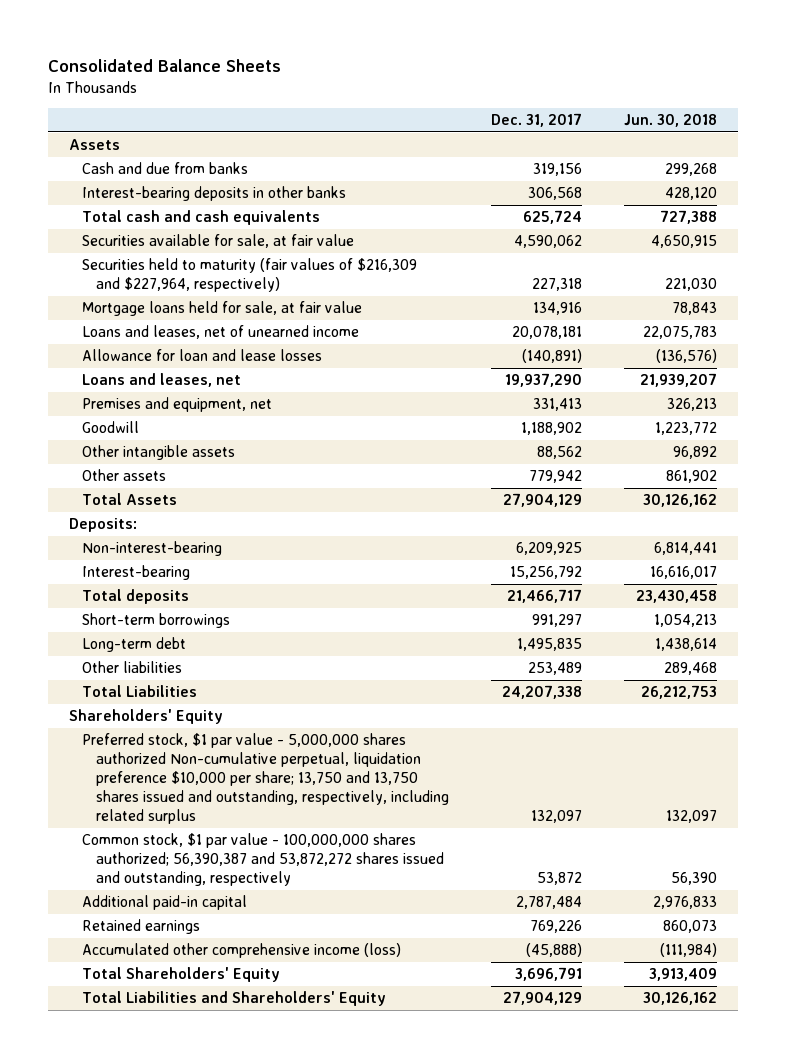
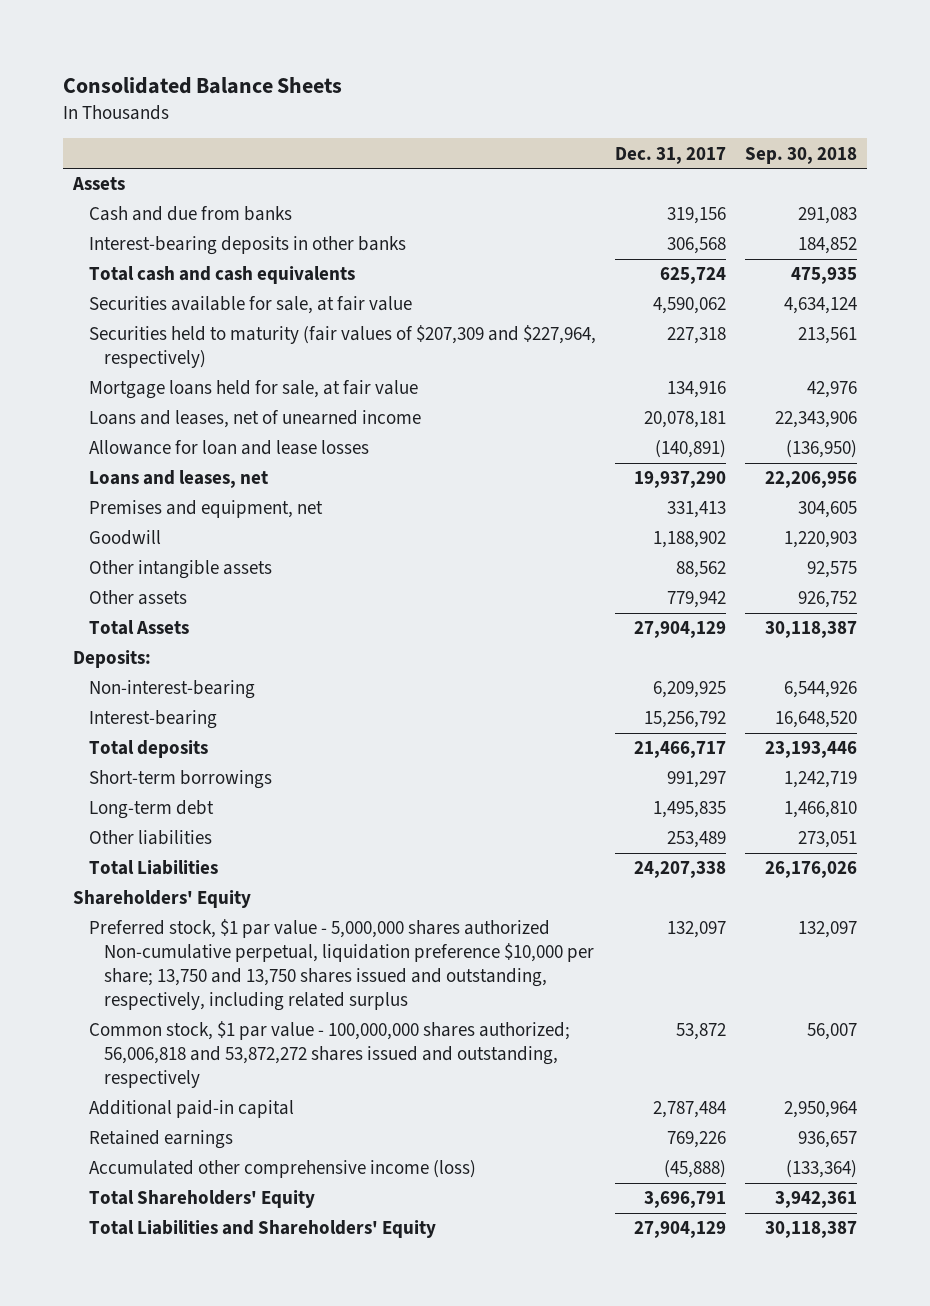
[623,114,717,128] Jun. 30, 2018 -> none
none -> [745,146,858,164] Sep. 30, 2018
[82,258,418,293] Securities held to maturity (fair values of $216,309 and $227,964, respectively) -> [88,325,596,369] Securities held to maturity (fair values of $207,309 and $227,964, respectively)
[82,833,444,887] Common stock, $1 par value - 100,000,000 shares authorized; 56,390,387 and 53,872,272 shares issued and outstanding, respectively -> [88,1021,570,1088] Common stock, $1 par value - 100,000,000 shares authorized; 56,006,818 and 53,872,272 shares issued and outstanding, respectively

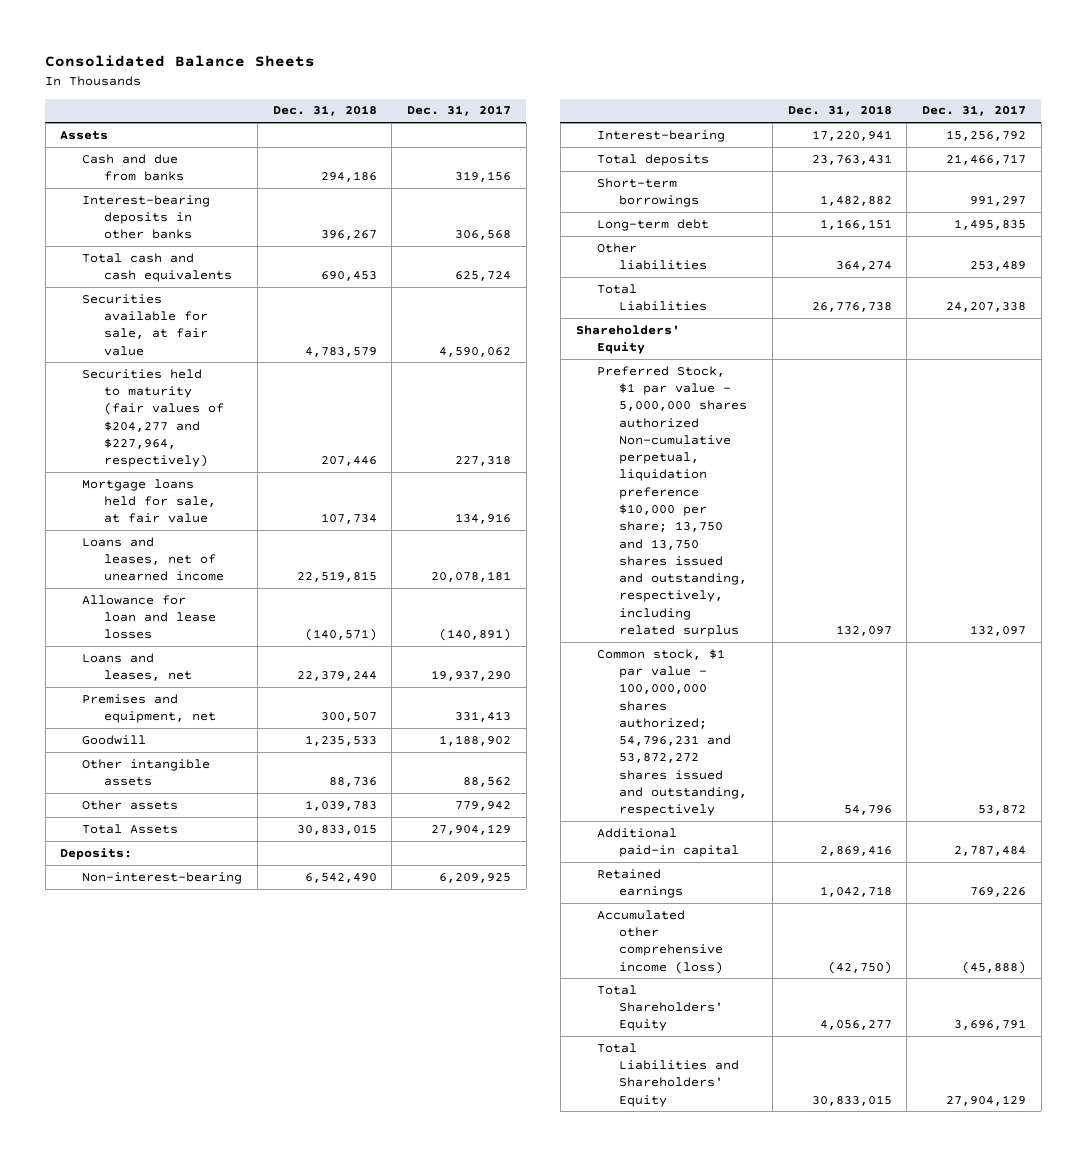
[745,146,858,164] Sep. 30, 2018 -> none
none -> [272,105,377,117] Dec. 31, 2018
[88,325,596,369] Securities held to maturity (fair values of $207,309 and $227,964, respectively) -> [82,368,225,468] Securities held to maturity (fair values of $204,277 and $227,964, respectively)
[88,919,595,1011] Preferred stock, $1 par value - 5,000,000 shares authorized Non-cumulative perpetual, liquidation preference $10,000 per share; 13,750 and 13,750 shares issued and outstanding, respectively, including related surplus -> [597,365,748,637] Preferred Stock, $1 par value - 5,000,000 shares authorized Non-cumulative perpetual, liquidation preference $10,000 per share; 13,750 and 13,750 shares issued and outstanding, respectively, including related surplus
[88,1021,570,1088] Common stock, $1 par value - 100,000,000 shares authorized; 56,006,818 and 53,872,272 shares issued and outstanding, respectively -> [597,648,748,817] Common stock, $1 par value - 100,000,000 shares authorized; 54,796,231 and 53,872,272 shares issued and outstanding, respectively

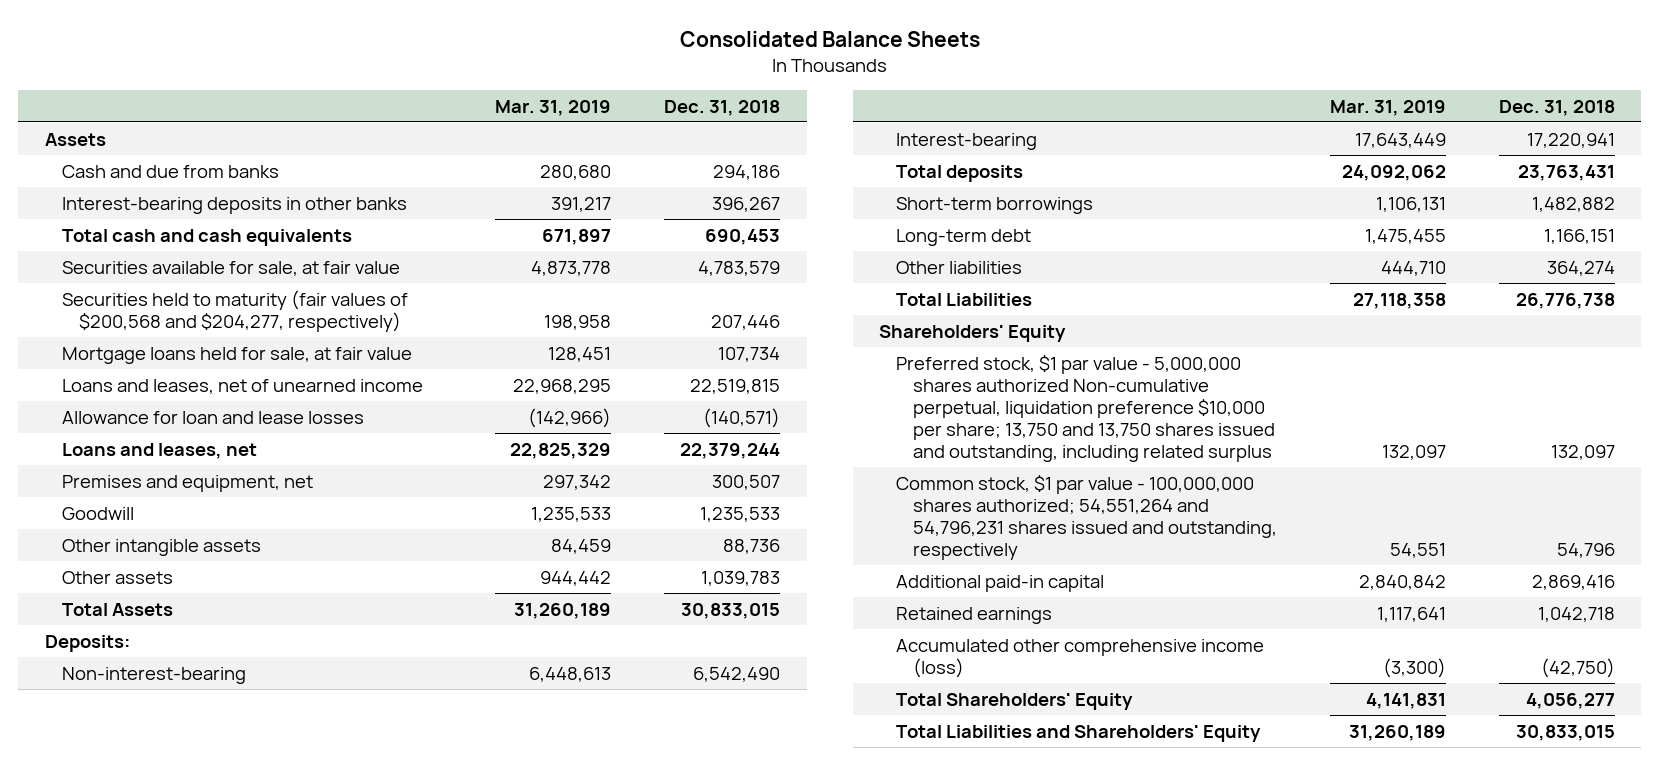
[406,105,511,117] Dec. 31, 2017 -> none
none -> [495,99,612,116] Mar. 31, 2019
[82,368,225,468] Securities held to maturity (fair values of $204,277 and $227,964, respectively) -> [61,289,408,332] Securities held to maturity (fair values of $200,568 and $204,277, respectively)
[597,365,748,637] Preferred Stock, $1 par value - 5,000,000 shares authorized Non-cumulative perpetual, liquidation preference $10,000 per share; 13,750 and 13,750 shares issued and outstanding, respectively, including related surplus -> [896,354,1276,463] Preferred stock, $1 par value - 5,000,000 shares authorized Non-cumulative perpetual, liquidation preference $10,000 per share; 13,750 and 13,750 shares issued and outstanding, including related surplus
[597,648,748,817] Common stock, $1 par value - 100,000,000 shares authorized; 54,796,231 and 53,872,272 shares issued and outstanding, respectively -> [896,474,1278,560] Common stock, $1 par value - 100,000,000 shares authorized; 54,551,264 and 54,796,231 shares issued and outstanding, respectively

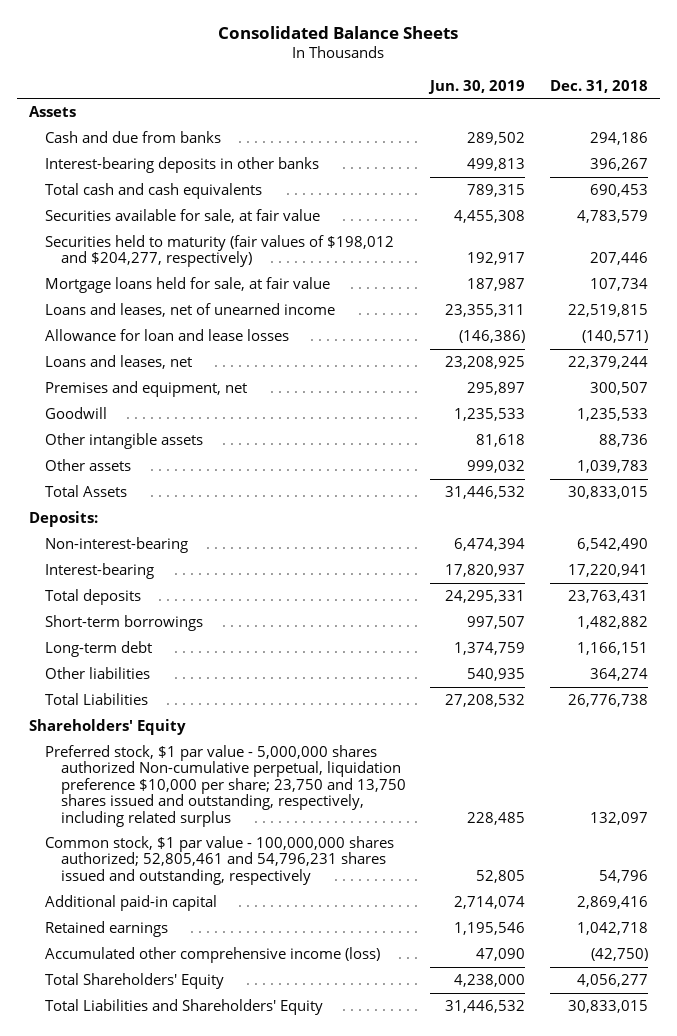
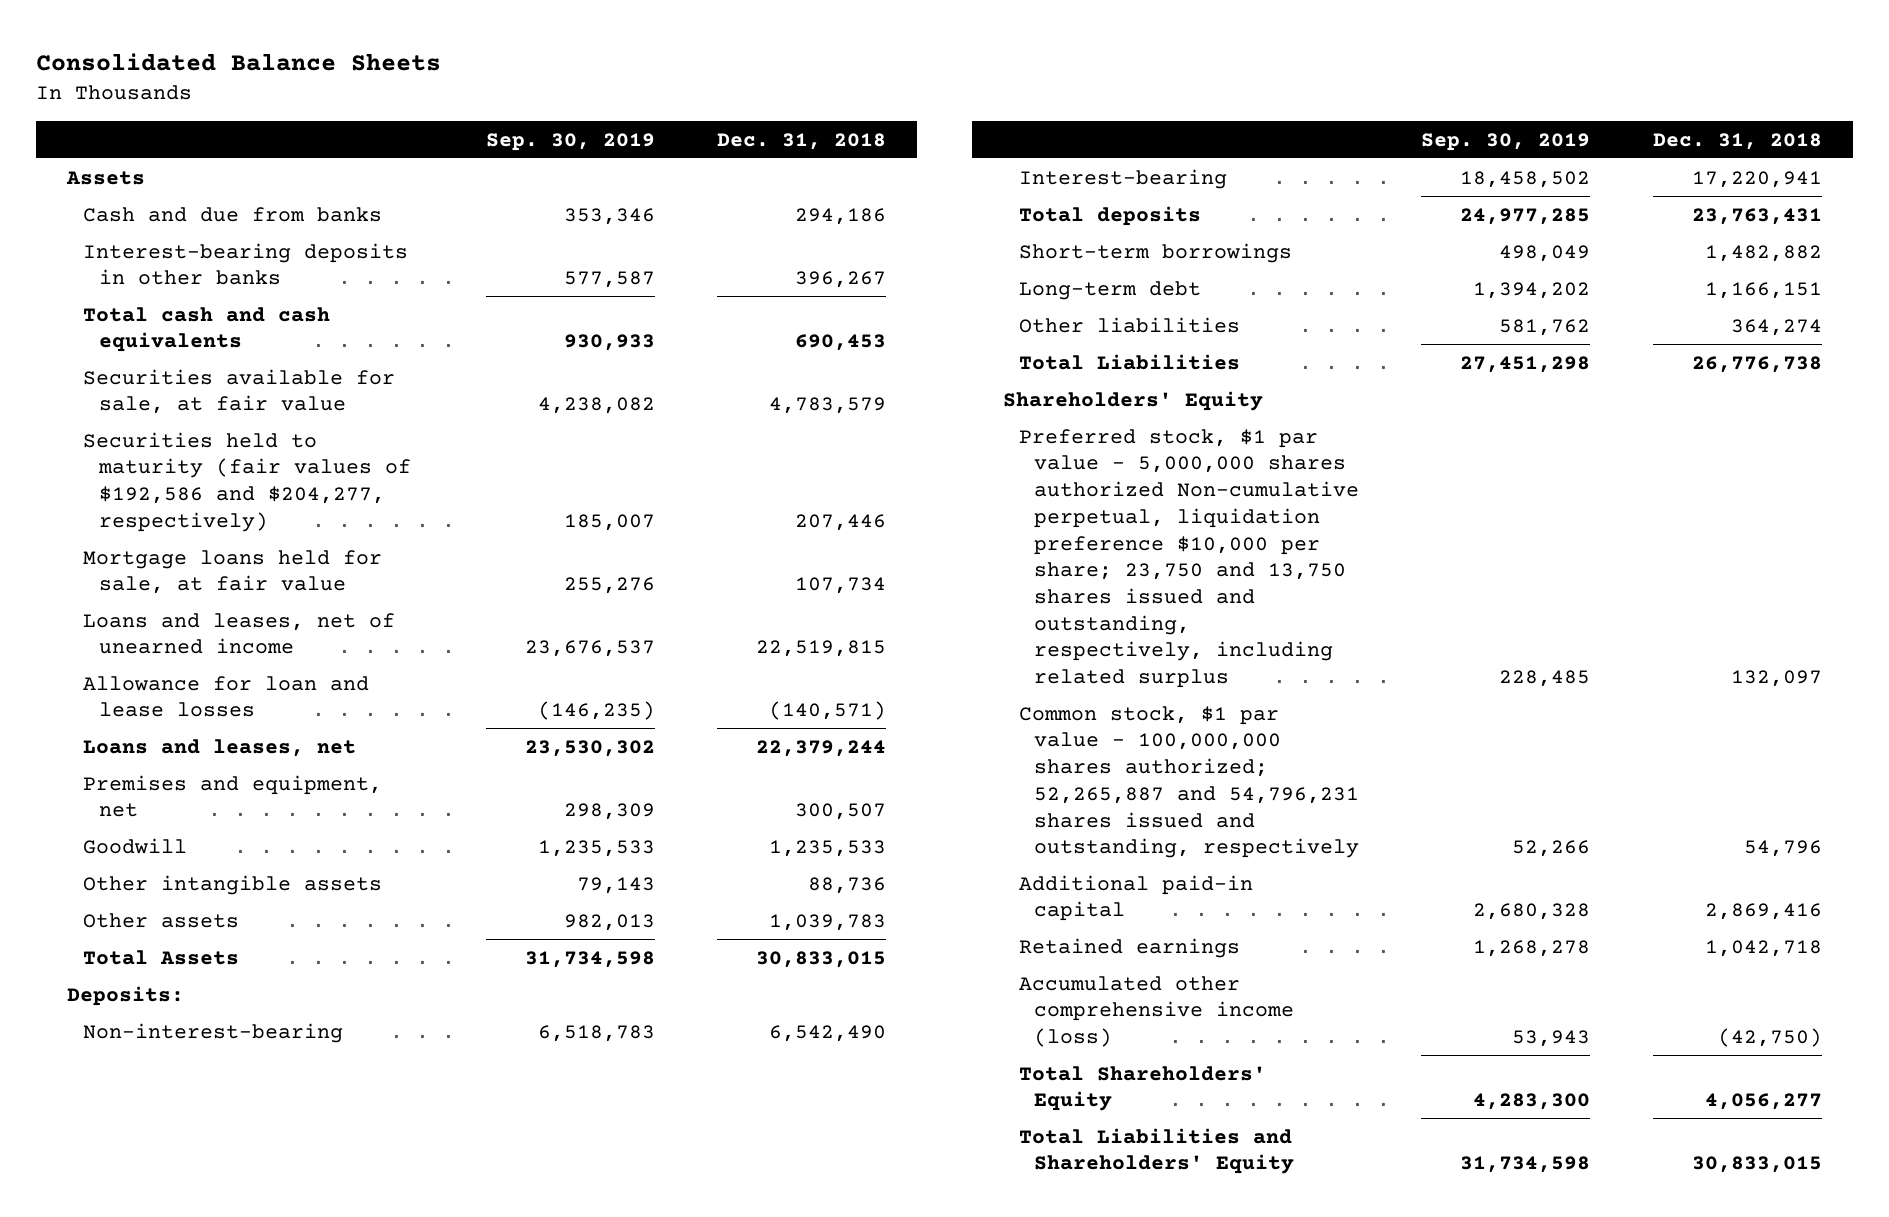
[428,79,526,94] Jun. 30, 2019 -> none
none -> [486,132,656,151] Sep. 30, 2019
[44,234,394,268] Securities held to maturity (fair values of $198,012 and $204,277, respectively) -> [83,431,412,532] Securities held to maturity (fair values of $192,586 and $204,277, respectively)
[44,835,394,885] Common stock, $1 par value - 100,000,000 shares authorized; 52,805,461 and 54,796,231 shares issued and outstanding, respectively -> [1018,705,1360,859] Common stock, $1 par value - 100,000,000 shares authorized; 52,265,887 and 54,796,231 shares issued and outstanding, respectively

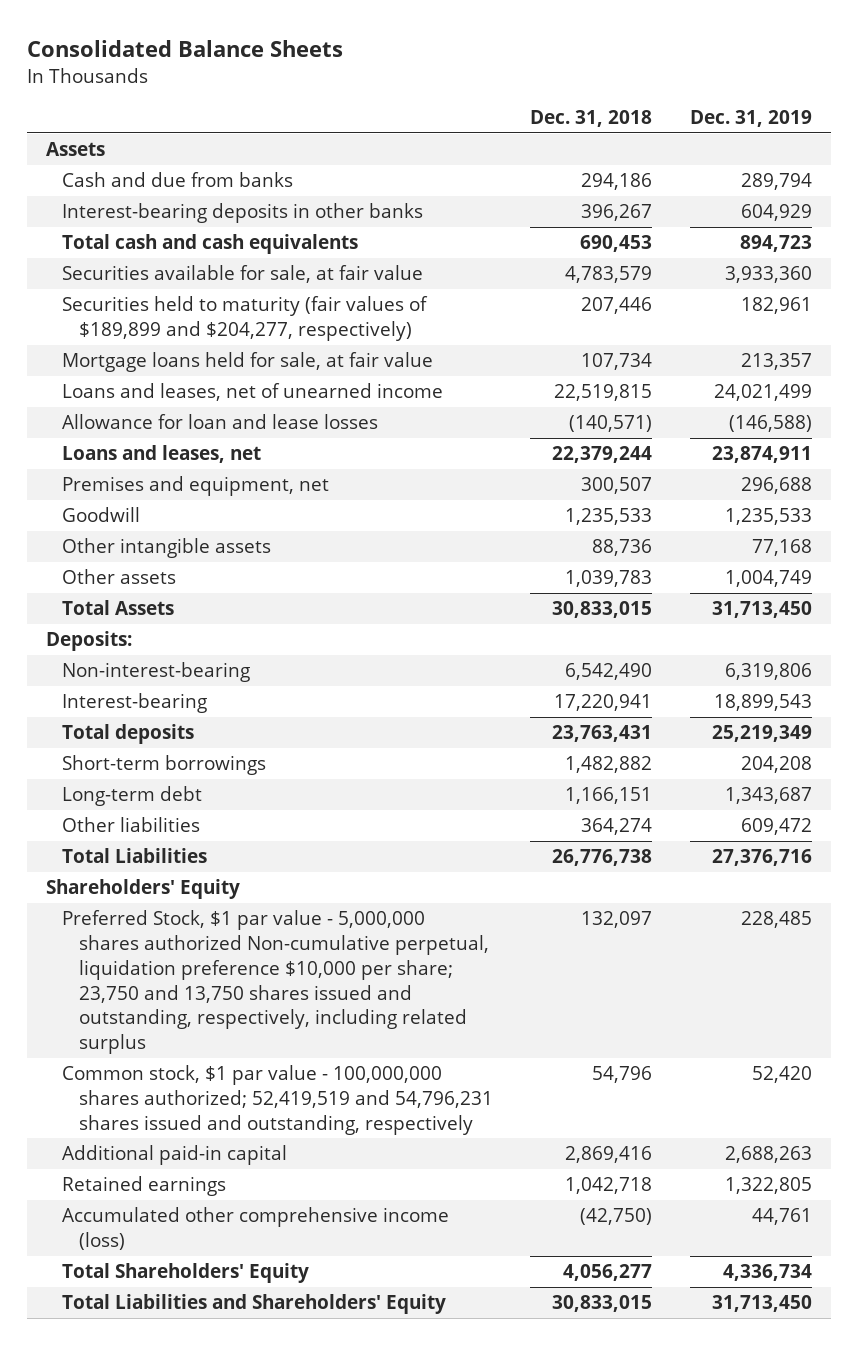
[486,132,656,151] Sep. 30, 2019 -> none
none -> [690,110,813,128] Dec. 31, 2019
[83,431,412,532] Securities held to maturity (fair values of $192,586 and $204,277, respectively) -> [62,296,429,342] Securities held to maturity (fair values of $189,899 and $204,277, respectively)
[1018,428,1360,689] Preferred stock, $1 par value - 5,000,000 shares authorized Non-cumulative perpetual, liquidation preference $10,000 per share; 23,750 and 13,750 shares issued and outstanding, respectively, including related surplus -> [62,910,489,1055] Preferred Stock, $1 par value - 5,000,000 shares authorized Non-cumulative perpetual, liquidation preference $10,000 per share; 23,750 and 13,750 shares issued and outstanding, respectively, including related surplus
[1018,705,1360,859] Common stock, $1 par value - 100,000,000 shares authorized; 52,265,887 and 54,796,231 shares issued and outstanding, respectively -> [62,1065,493,1135] Common stock, $1 par value - 100,000,000 shares authorized; 52,419,519 and 54,796,231 shares issued and outstanding, respectively

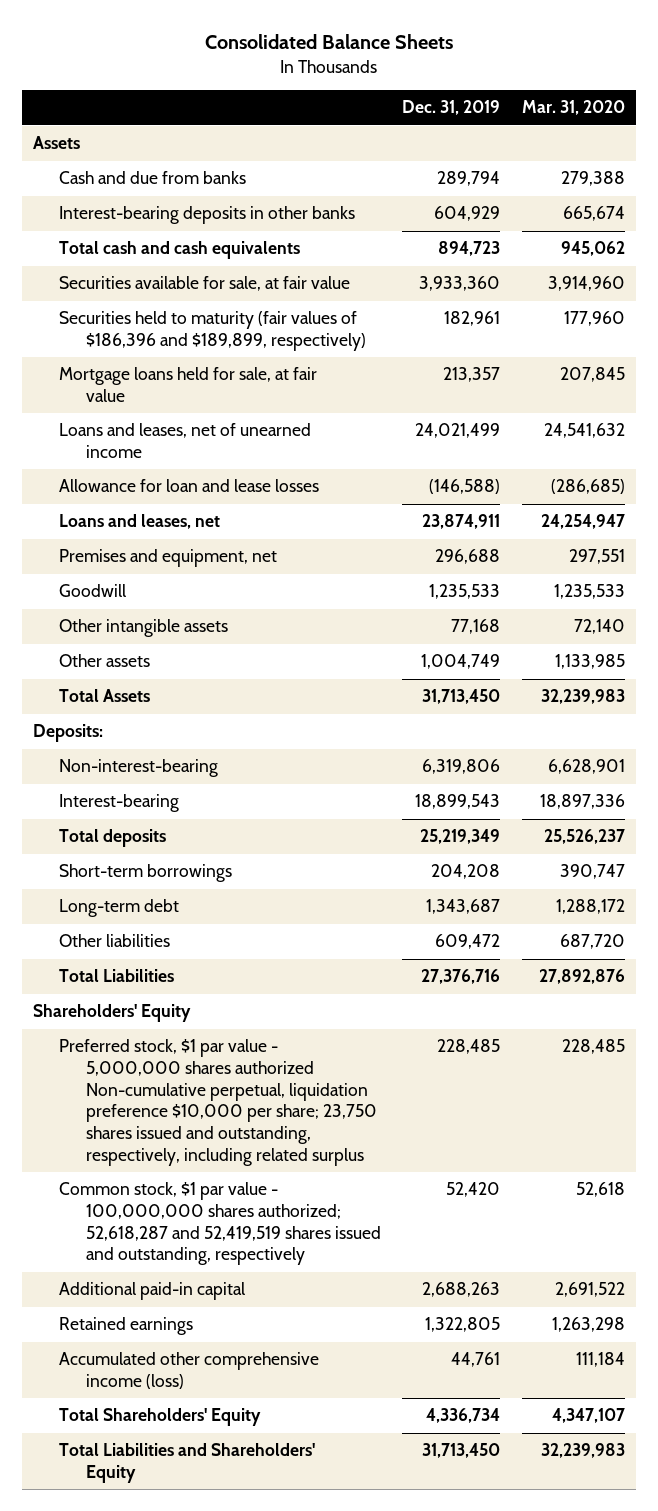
[530,110,653,128] Dec. 31, 2018 -> none
none -> [521,100,625,116] Mar. 31, 2020
[62,296,429,342] Securities held to maturity (fair values of $189,899 and $204,277, respectively) -> [59,311,366,352] Securities held to maturity (fair values of $186,396 and $189,899, respectively)
[62,910,489,1055] Preferred Stock, $1 par value - 5,000,000 shares authorized Non-cumulative perpetual, liquidation preference $10,000 per share; 23,750 and 13,750 shares issued and outstanding, respectively, including related surplus -> [59,1039,377,1166] Preferred stock, $1 par value - 5,000,000 shares authorized Non-cumulative perpetual, liquidation preference $10,000 per share; 23,750 shares issued and outstanding, respectively, including related surplus
[62,1065,493,1135] Common stock, $1 par value - 100,000,000 shares authorized; 52,419,519 and 54,796,231 shares issued and outstanding, respectively -> [59,1182,381,1266] Common stock, $1 par value - 100,000,000 shares authorized; 52,618,287 and 52,419,519 shares issued and outstanding, respectively

